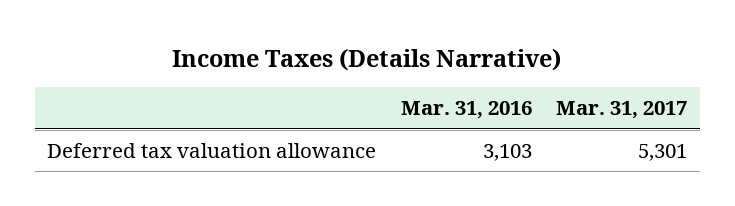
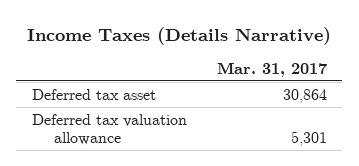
[400,101,532,120] Mar. 31, 2016 -> none
none -> [31,88,156,100] Deferred tax asset

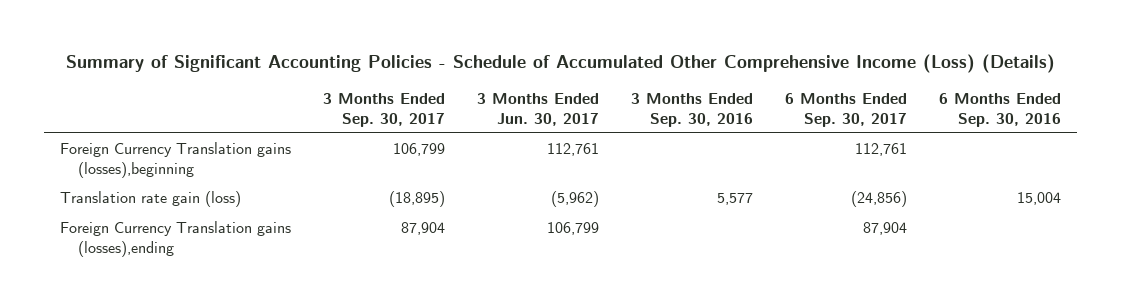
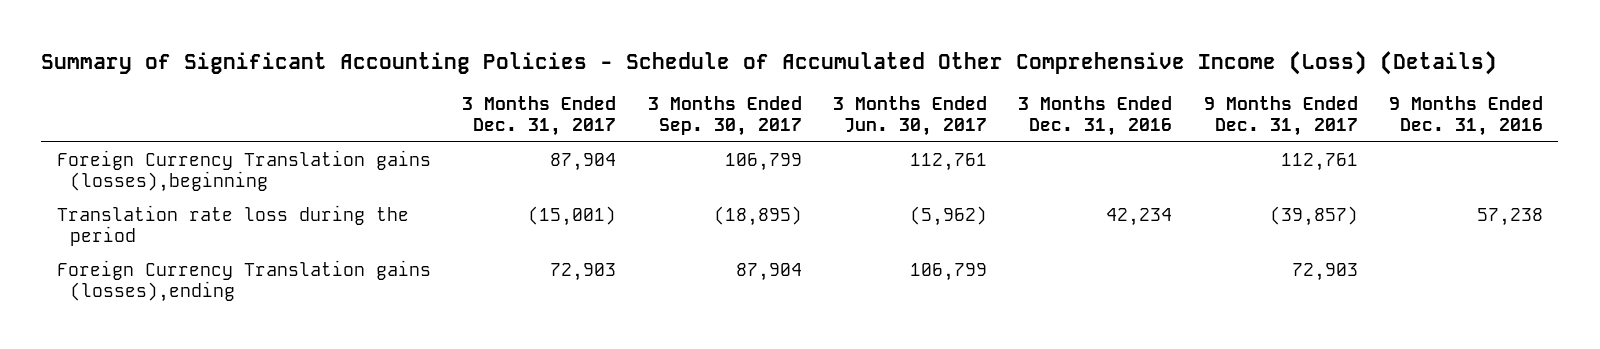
[631,93,754,127] 3 Months Ended Sep. 30, 2016 -> none
[785,93,908,127] 6 Months Ended Sep. 30, 2017 -> none
[939,93,1062,127] 6 Months Ended Sep. 30, 2016 -> none
none -> [462,95,617,136] 3 Months Ended Dec. 31, 2017
none -> [1018,95,1173,136] 3 Months Ended Dec. 31, 2016
none -> [1203,95,1358,136] 9 Months Ended Dec. 31, 2017
none -> [1388,95,1543,136] 9 Months Ended Dec. 31, 2016
[60,191,242,208] Translation rate gain (loss) -> [57,205,410,247] Translation rate loss during the period

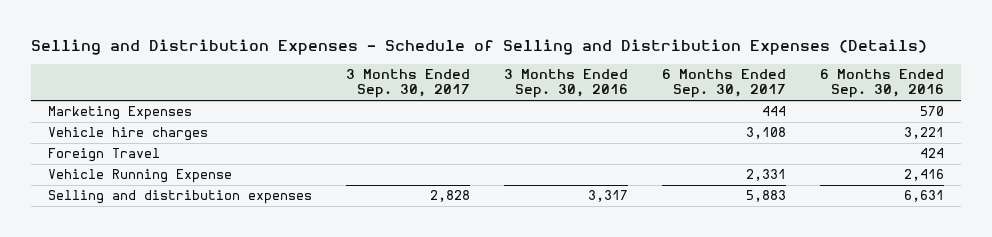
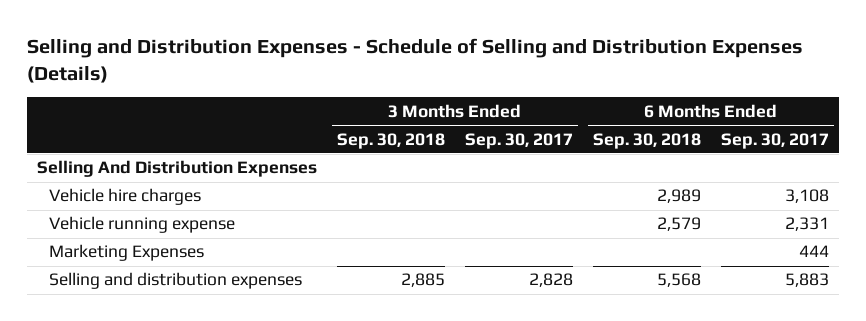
[503,69,628,99] 3 Months Ended Sep. 30, 2016 -> none
[819,69,944,99] 6 Months Ended Sep. 30, 2016 -> none
none -> [336,132,445,149] Sep. 30, 2018
none -> [593,132,702,149] Sep. 30, 2018
none -> [36,160,317,178] Selling And Distribution Expenses
[48,148,161,163] Foreign Travel -> none
[48,169,233,184] Vehicle Running Expense -> [49,216,236,234] Vehicle running expense
[48,106,193,121] Marketing Expenses -> [49,244,205,262] Marketing Expenses

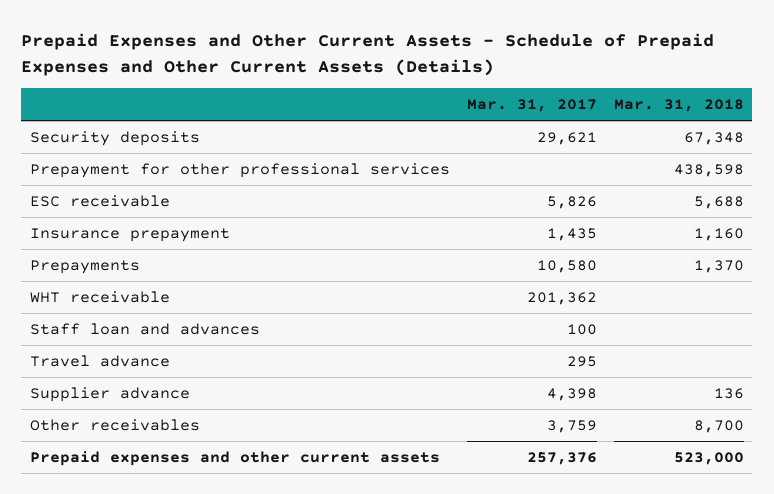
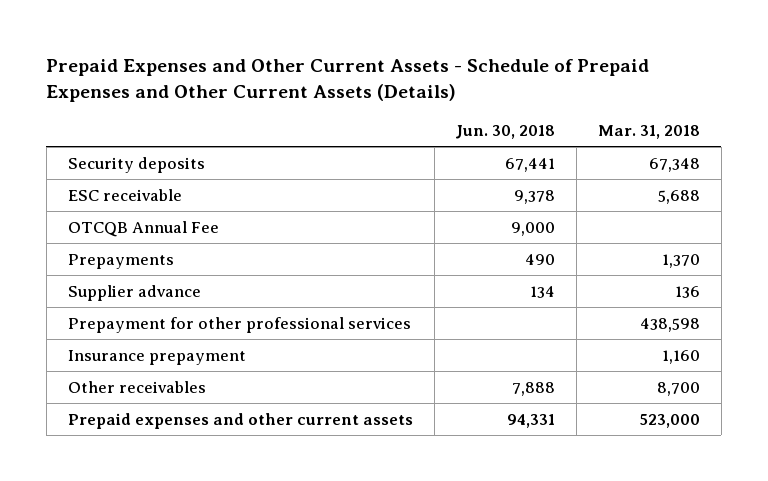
[466,98,597,112] Mar. 31, 2017 -> none
none -> [455,124,556,139] Jun. 30, 2018
none -> [67,220,219,237] OTCQB Annual Fee
[29,291,170,304] WHT receivable -> none
[29,323,260,336] Staff loan and advances -> none
[29,355,170,368] Travel advance -> none
[29,163,450,179] Prepayment for other professional services -> [67,316,411,333] Prepayment for other professional services
[29,228,230,243] Insurance prepayment -> [67,349,246,365] Insurance prepayment

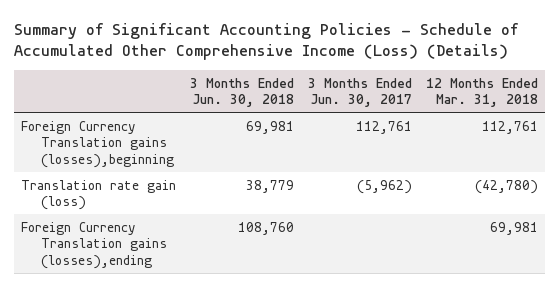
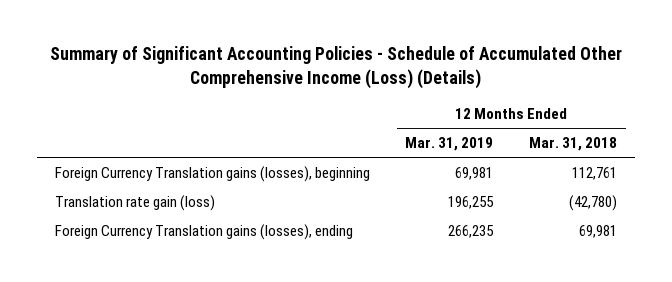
[189,77,294,108] 3 Months Ended Jun. 30, 2018 -> none
[308,77,413,108] 3 Months Ended Jun. 30, 2017 -> none
none -> [405,137,494,152] Mar. 31, 2019
[20,120,175,168] Foreign Currency Translation gains (losses),beginning -> [54,165,370,182] Foreign Currency Translation gains (losses), beginning
[20,221,168,269] Foreign Currency Translation gains (losses),ending -> [54,223,353,240] Foreign Currency Translation gains (losses), ending

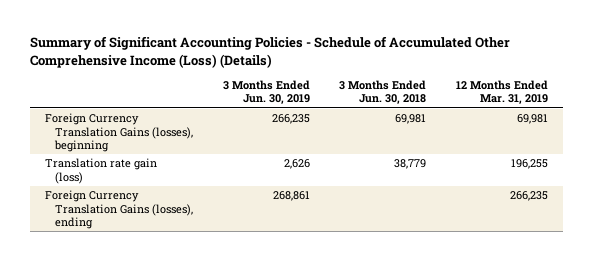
[529,137,618,152] Mar. 31, 2018 -> none
none -> [222,80,310,105] 3 Months Ended Jun. 30, 2019
none -> [339,80,427,105] 3 Months Ended Jun. 30, 2018
[54,165,370,182] Foreign Currency Translation gains (losses), beginning -> [44,113,193,153] Foreign Currency Translation Gains (losses), beginning
[54,223,353,240] Foreign Currency Translation gains (losses), ending -> [44,190,193,230] Foreign Currency Translation Gains (losses), ending

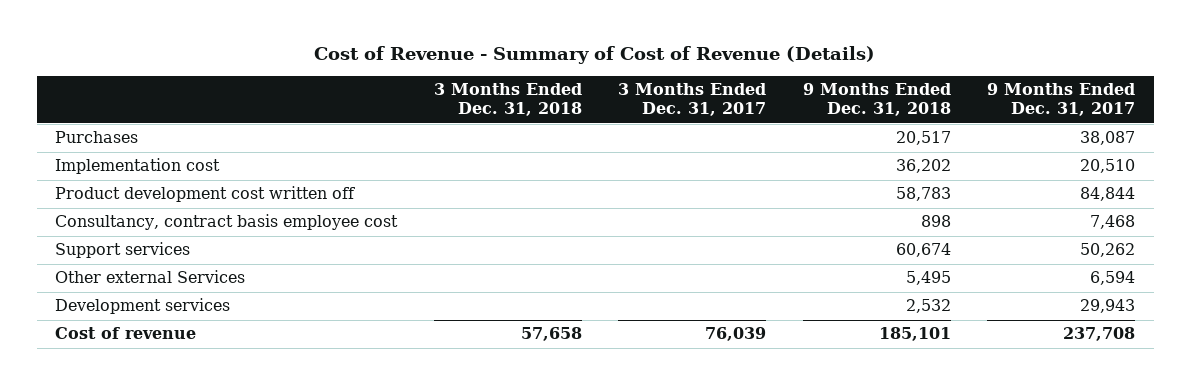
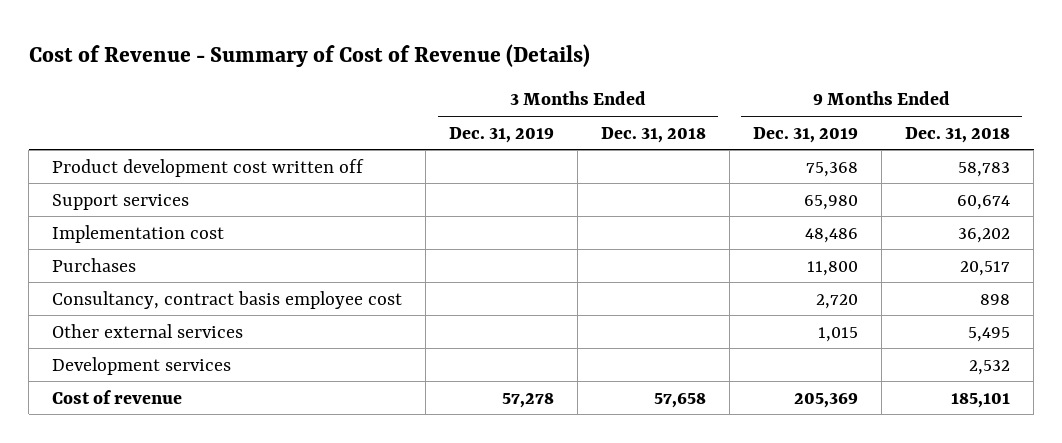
[618,83,767,117] 3 Months Ended Dec. 31, 2017 -> none
[987,83,1136,117] 9 Months Ended Dec. 31, 2017 -> none
none -> [449,126,555,143] Dec. 31, 2019
none -> [753,126,859,143] Dec. 31, 2019
[55,158,221,175] Implementation cost -> [52,224,225,243] Implementation cost
[55,131,139,144] Purchases -> [52,257,137,272] Purchases
[55,214,399,231] Consultancy, contract basis employee cost -> [52,290,403,309] Consultancy, contract basis employee cost
[55,270,246,284] Other external Services -> [52,323,244,338] Other external services

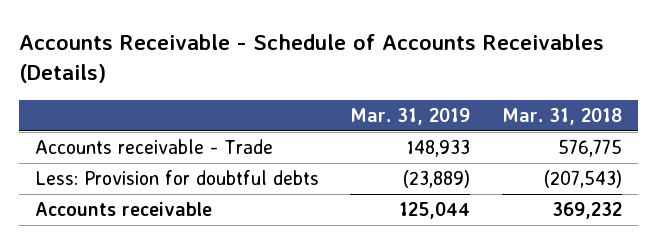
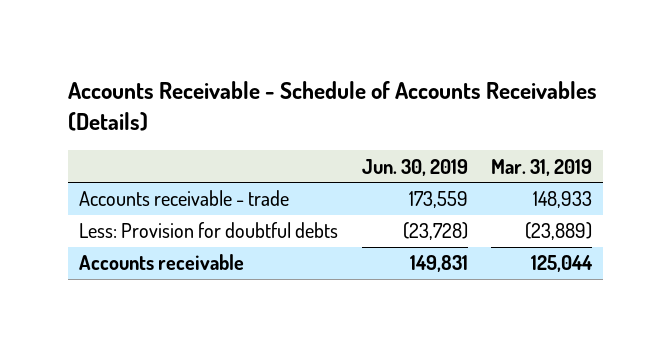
[501,108,622,126] Mar. 31, 2018 -> none
none -> [361,158,468,176] Jun. 30, 2019
[34,139,273,155] Accounts receivable - Trade -> [79,190,290,207] Accounts receivable - trade

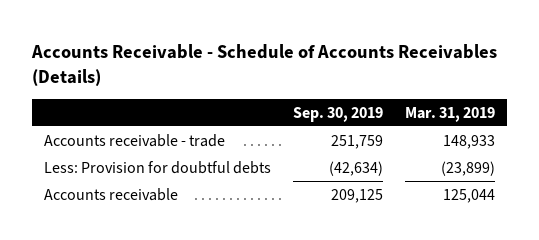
[361,158,468,176] Jun. 30, 2019 -> none
none -> [293,106,384,122] Sep. 30, 2019
[524,222,592,241] (23,889) -> [441,160,496,176] (23,899)

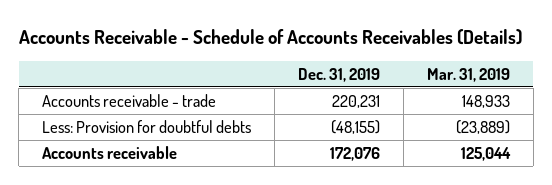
[293,106,384,122] Sep. 30, 2019 -> none
none -> [297,67,380,82] Dec. 31, 2019
[441,160,496,176] (23,899) -> [455,119,510,134] (23,889)

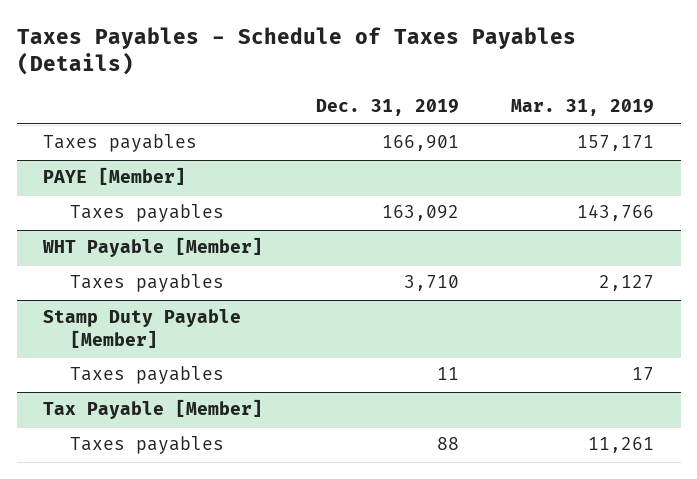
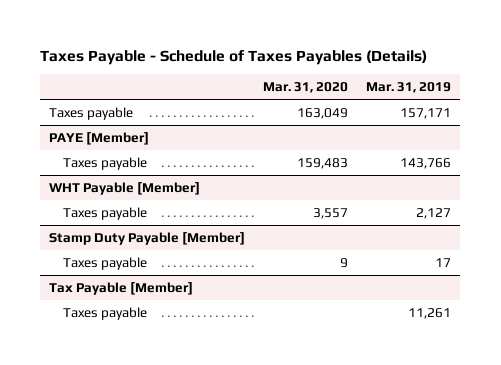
[16,26,576,76] Taxes Payables - Schedule of Taxes Payables (Details) -> [40,50,428,66] Taxes Payable - Schedule of Taxes Payables (Details)
[315,99,459,117] Dec. 31, 2019 -> none
none -> [263,82,349,94] Mar. 31, 2020
[42,134,197,153] Taxes payables -> [49,106,134,120] Taxes payable
[70,204,225,223] Taxes payables -> [62,156,147,170] Taxes payable
[70,274,225,293] Taxes payables -> [62,206,147,220] Taxes payable
[70,366,225,385] Taxes payables -> [62,256,147,270] Taxes payable
[70,436,225,455] Taxes payables -> [62,306,147,320] Taxes payable

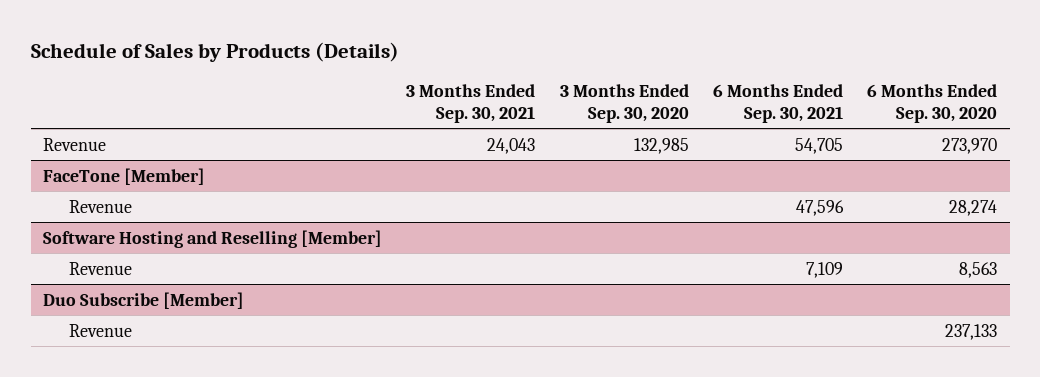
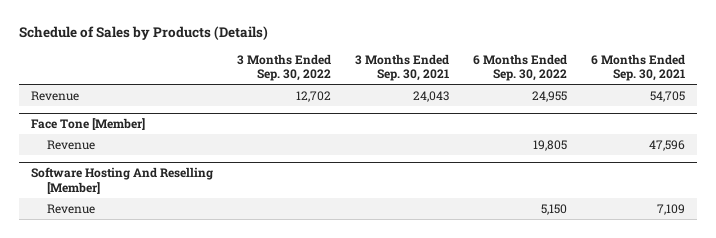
[559,84,689,123] 3 Months Ended Sep. 30, 2020 -> none
[867,84,998,123] 6 Months Ended Sep. 30, 2020 -> none
none -> [236,53,331,82] 3 Months Ended Sep. 30, 2022
none -> [472,53,567,82] 6 Months Ended Sep. 30, 2022
[42,167,205,185] FaceTone [Member] -> [30,118,145,131] Face Tone [Member]
[42,229,382,248] Software Hosting and Reselling [Member] -> [30,167,213,194] Software Hosting And Reselling [Member]
[42,291,244,309] Duo Subscribe [Member] -> none
[69,323,133,337] Revenue -> none

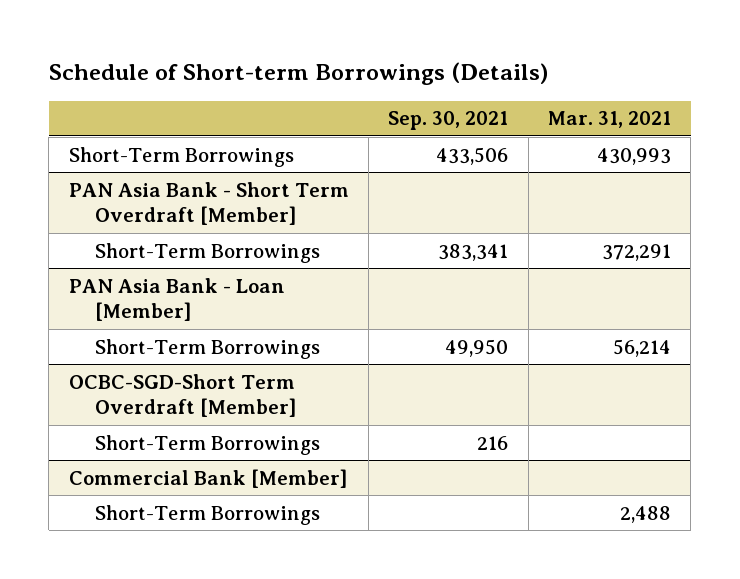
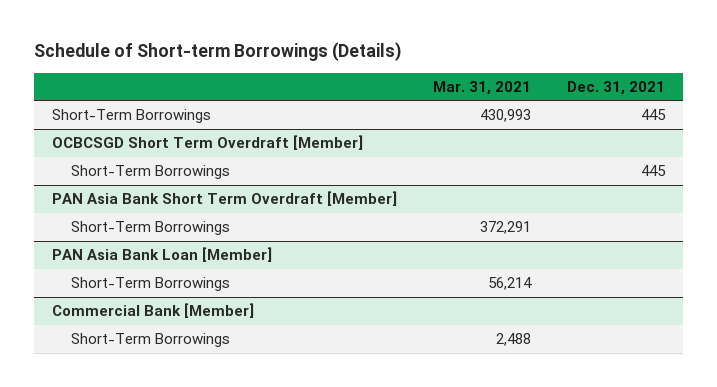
[388,111,509,131] Sep. 30, 2021 -> none
none -> [567,80,666,95] Dec. 31, 2021
none -> [51,135,363,151] OCBCSGD Short Term Overdraft [Member]
none -> [70,165,230,180] Short-Term Borrowings
[68,181,349,226] PAN Asia Bank - Short Term Overdraft [Member] -> [51,191,397,207] PAN Asia Bank Short Term Overdraft [Member]
[68,277,285,322] PAN Asia Bank - Loan [Member] -> [51,247,272,263] PAN Asia Bank Loan [Member]
[68,373,296,418] OCBC-SGD-Short Term Overdraft [Member] -> none
[94,434,320,455] Short-Term Borrowings -> none

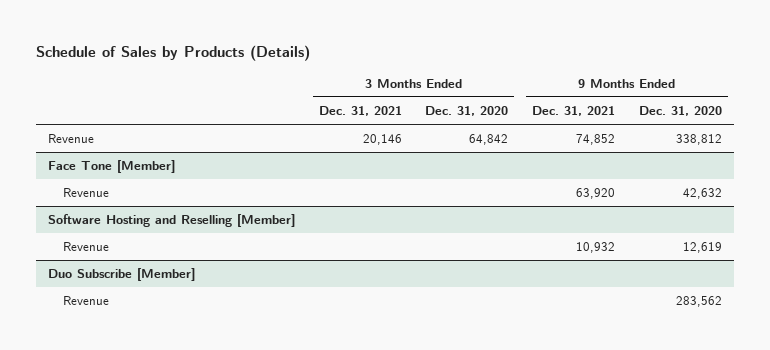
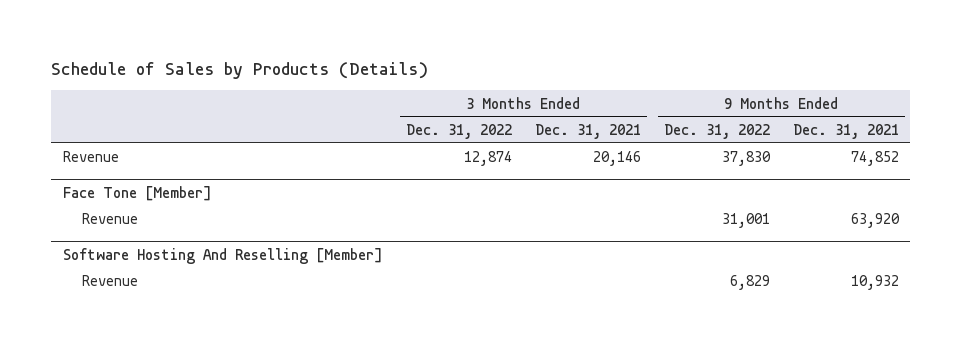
[425,106,509,117] Dec. 31, 2020 -> none
[638,106,722,117] Dec. 31, 2020 -> none
none -> [405,123,512,139] Dec. 31, 2022
none -> [663,123,770,139] Dec. 31, 2022
[48,214,296,228] Software Hosting and Reselling [Member] -> [62,247,383,264] Software Hosting And Reselling [Member]
[48,268,196,282] Duo Subscribe [Member] -> none
[62,296,109,306] Revenue -> none

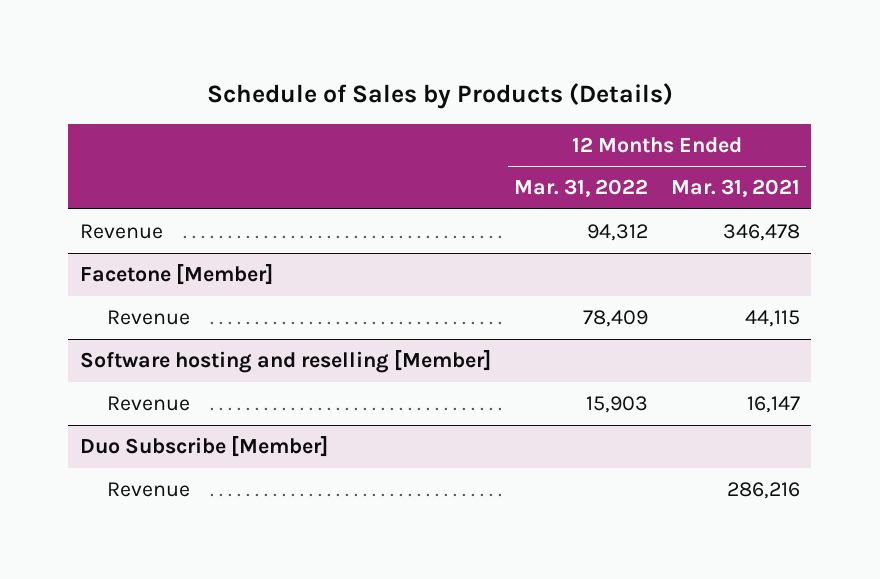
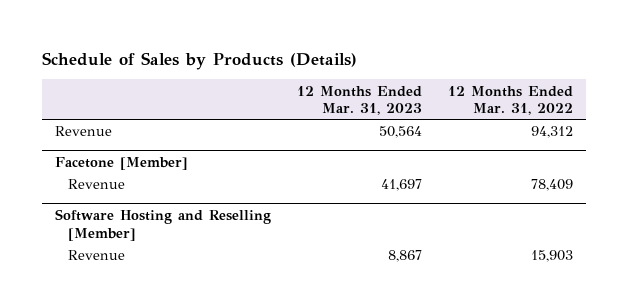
[670,179,800,198] Mar. 31, 2021 -> none
none -> [296,85,422,116] 12 Months Ended Mar. 31, 2023
[79,350,491,374] Software hosting and reselling [Member] -> [54,209,271,241] Software Hosting and Reselling [Member]
[79,436,328,458] Duo Subscribe [Member] -> none
[107,482,191,498] Revenue -> none

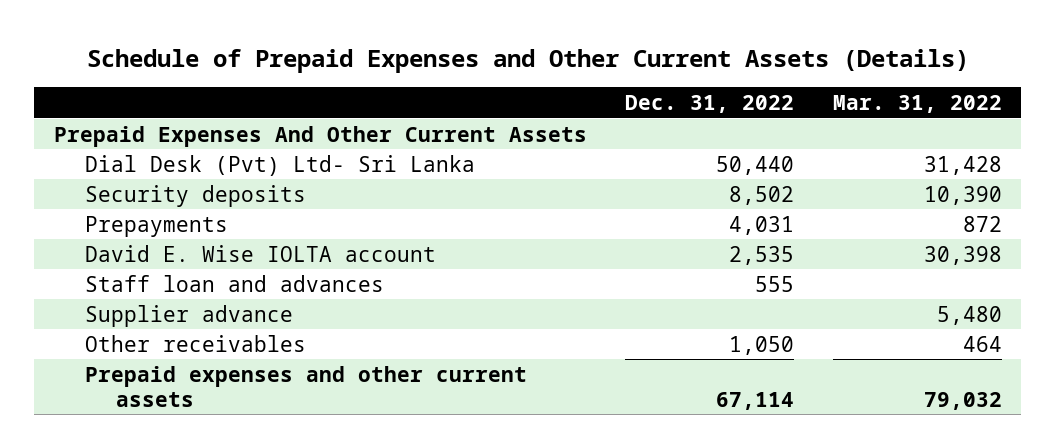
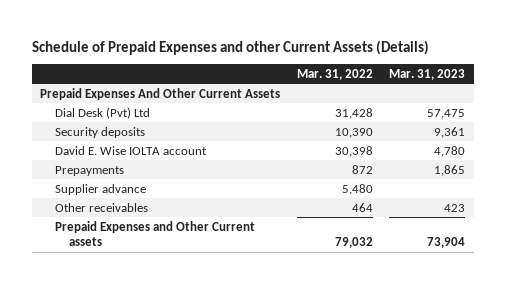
[86,48,969,73] Schedule of Prepaid Expenses and Other Current Assets (Details) -> [31,39,429,55] Schedule of Prepaid Expenses and other Current Assets (Details)
[625,94,795,113] Dec. 31, 2022 -> none
none -> [389,69,466,81] Mar. 31, 2023
[84,154,475,176] Dial Desk (Pvt) Ltd- Sri Lanka -> [54,106,150,119] Dial Desk (Pvt) Ltd
[84,274,384,292] Staff loan and advances -> none
[84,215,228,237] Prepayments -> [54,165,124,176] Prepayments
[84,365,527,407] Prepaid expenses and other current assets -> [54,220,255,247] Prepaid Expenses and Other Current assets

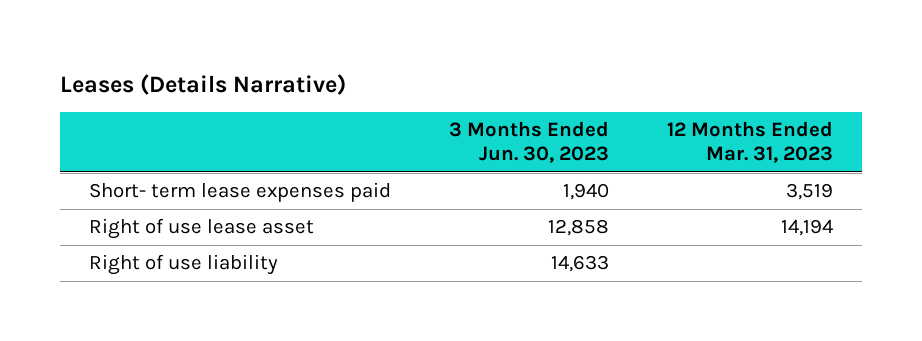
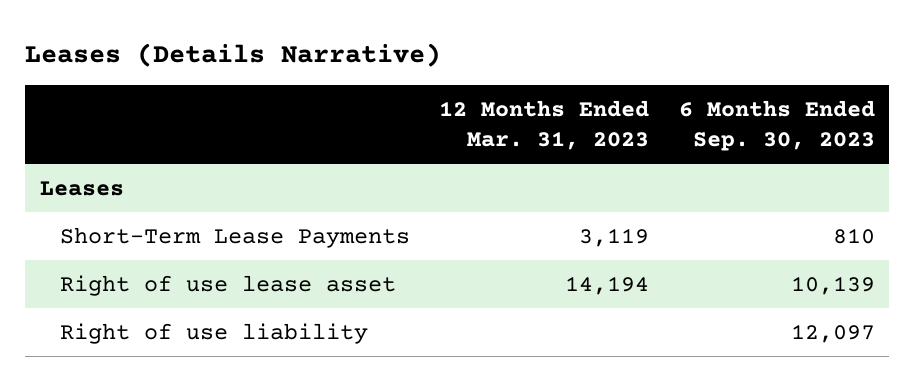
[448,121,609,164] 3 Months Ended Jun. 30, 2023 -> none
none -> [678,99,875,152] 6 Months Ended Sep. 30, 2023
none -> [39,180,124,196] Leases
[88,182,391,203] Short- term lease expenses paid -> [59,226,410,248] Short-Term Lease Payments
[785,183,833,201] 3,519 -> [579,227,650,247] 3,119

